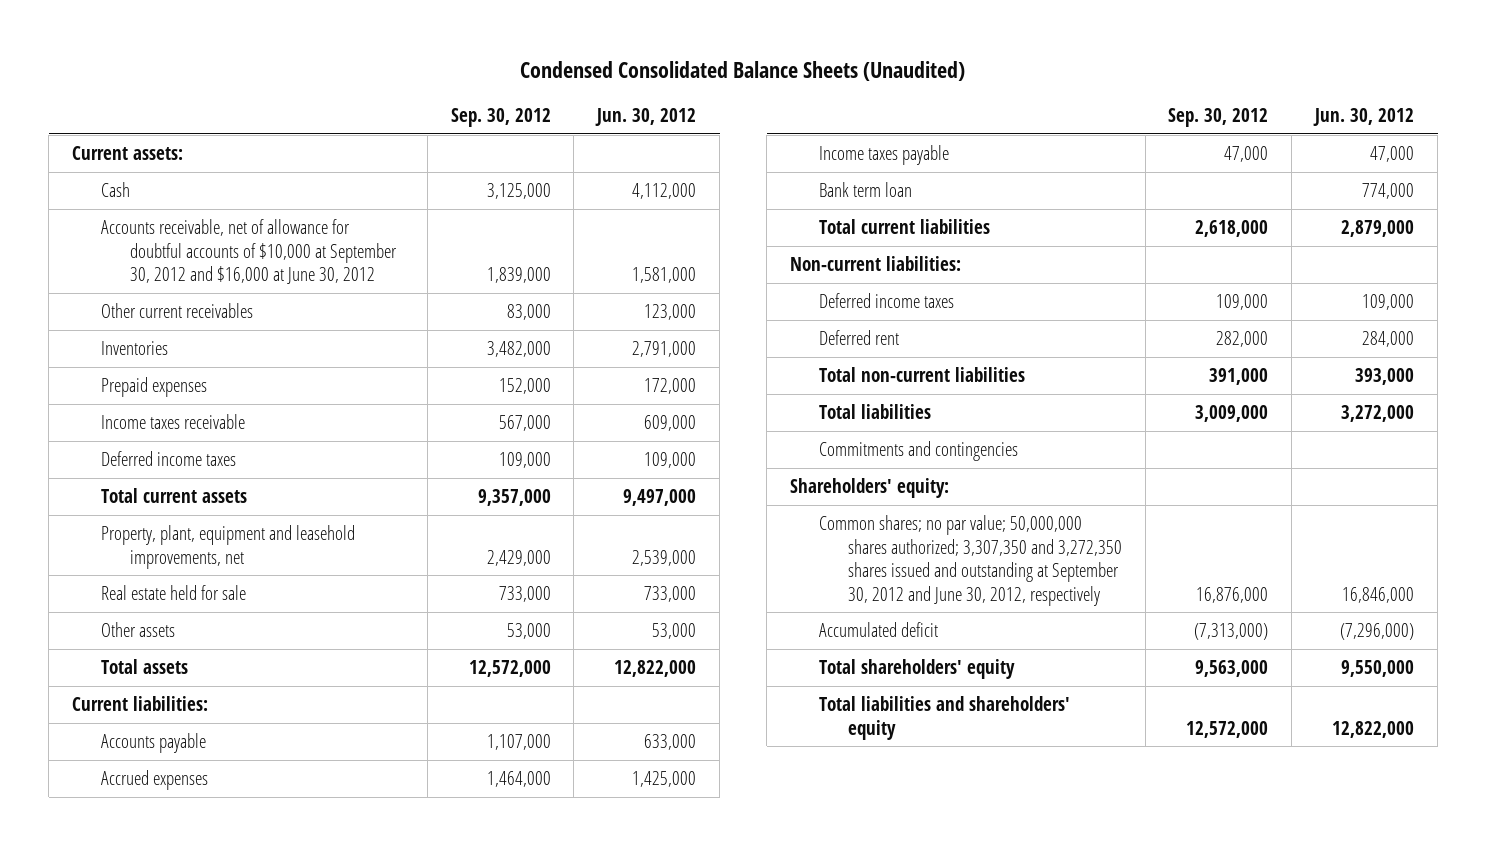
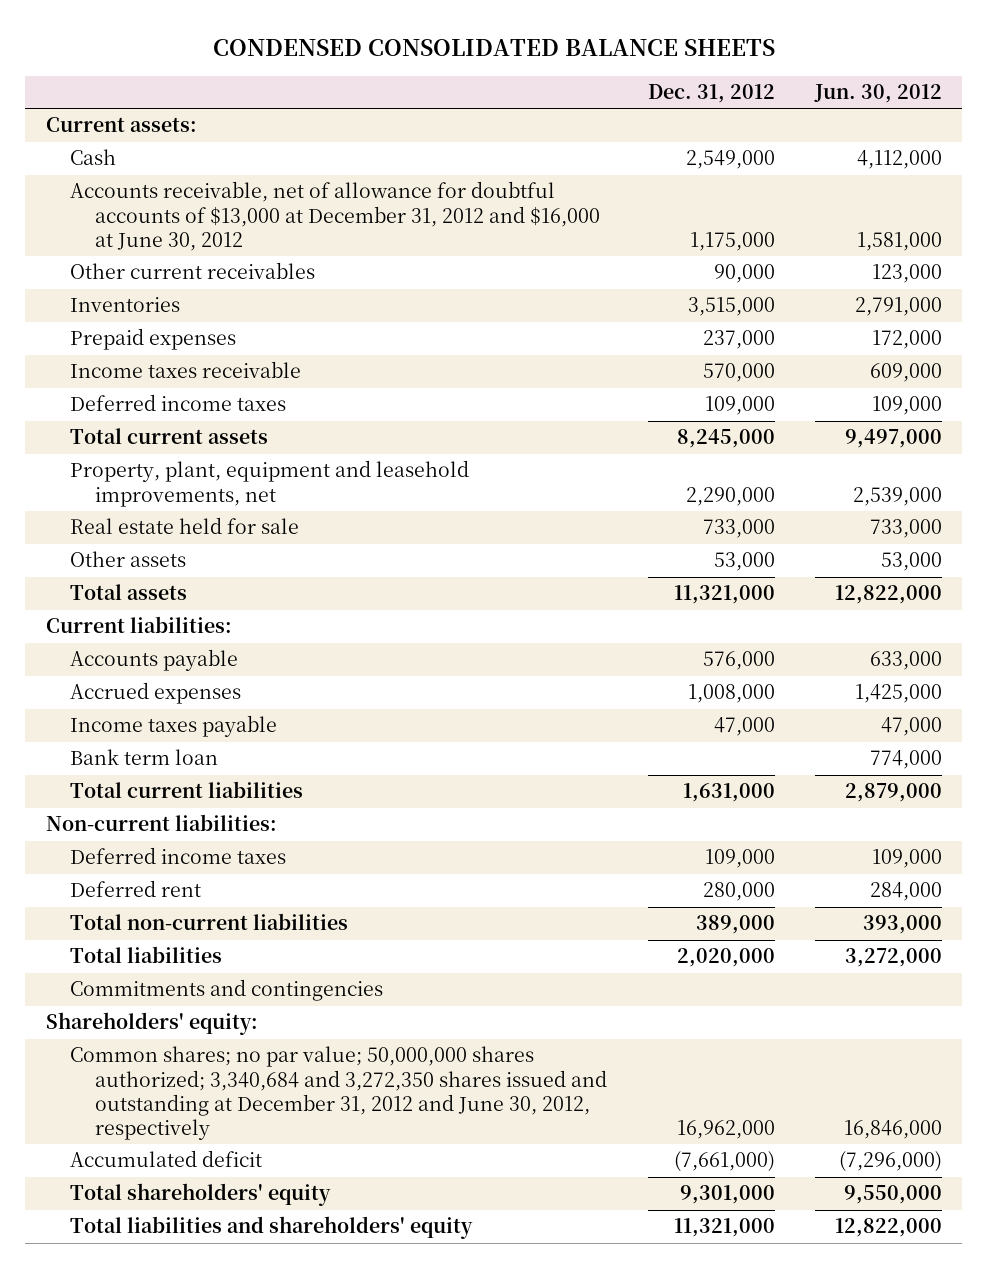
[520,61,966,82] Condensed Consolidated Balance Sheets (Unaudited) -> [212,39,775,57] CONDENSED CONSOLIDATED BALANCE SHEETS
[450,108,551,128] Sep. 30, 2012 -> none
none -> [647,84,775,104] Dec. 31, 2012
[101,219,397,285] Accounts receivable, net of allowance for doubtful accounts of $10,000 at September 30, 2012 and $16,000 at June 30, 2012 -> [70,181,601,252] Accounts receivable, net of allowance for doubtful accounts of $13,000 at December 31, 2012 and $16,000 at June 30, 2012
[818,515,1122,606] Common shares; no par value; 50,000,000 shares authorized; 3,307,350 and 3,272,350 shares issued and outstanding at September 30, 2012 and June 30, 2012, respectively -> [70,1046,608,1141] Common shares; no par value; 50,000,000 shares authorized; 3,340,684 and 3,272,350 shares issued and outstanding at December 31, 2012 and June 30, 2012, respectively

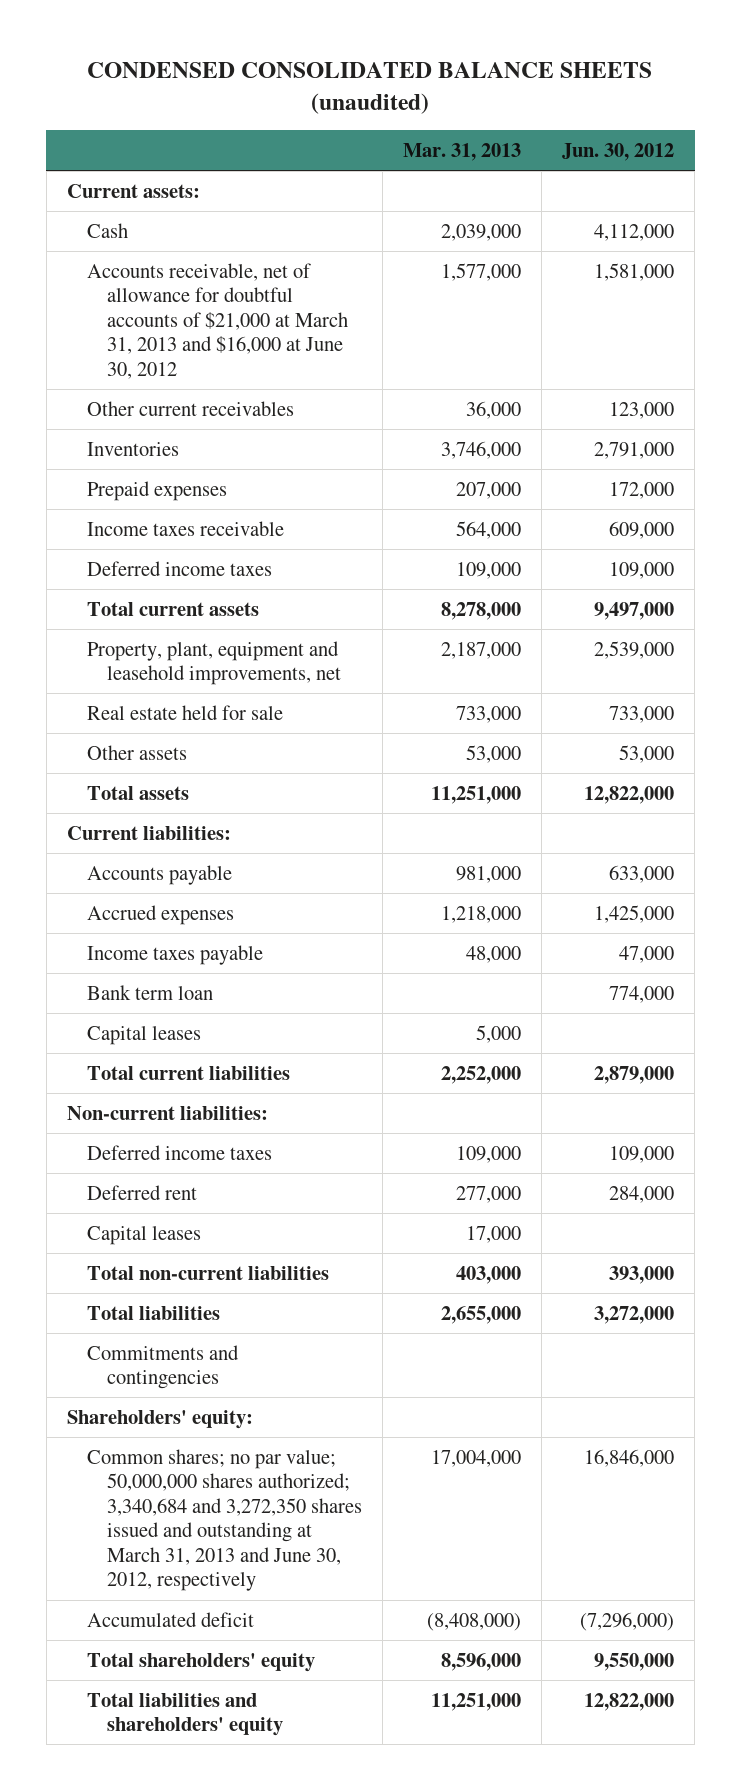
[212,39,775,57] CONDENSED CONSOLIDATED BALANCE SHEETS -> [87,62,653,114] CONDENSED CONSOLIDATED BALANCE SHEETS (unaudited)
[647,84,775,104] Dec. 31, 2012 -> none
none -> [402,142,521,161] Mar. 31, 2013
[70,181,601,252] Accounts receivable, net of allowance for doubtful accounts of $13,000 at December 31, 2012 and $16,000 at June 30, 2012 -> [86,262,348,379] Accounts receivable, net of allowance for doubtful accounts of $21,000 at March 31, 2013 and $16,000 at June 30, 2012
none -> [86,1025,201,1045] Capital leases
none -> [86,1225,201,1245] Capital leases
[70,1046,608,1141] Common shares; no par value; 50,000,000 shares authorized; 3,340,684 and 3,272,350 shares issued and outstanding at December 31, 2012 and June 30, 2012, respectively -> [86,1448,362,1592] Common shares; no par value; 50,000,000 shares authorized; 3,340,684 and 3,272,350 shares issued and outstanding at March 31, 2013 and June 30, 2012, respectively

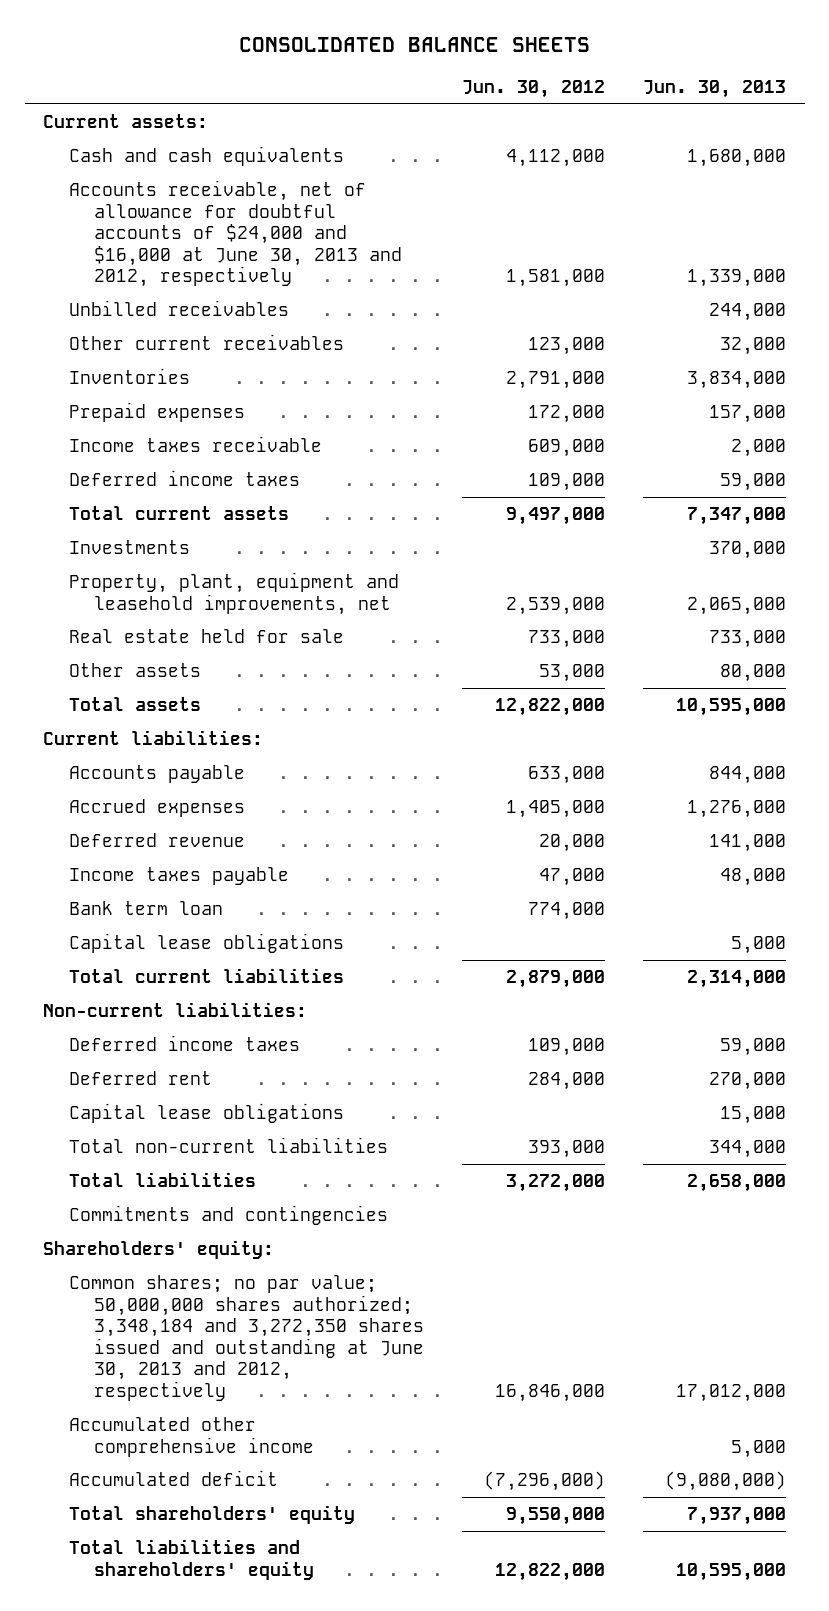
[87,62,653,114] CONDENSED CONSOLIDATED BALANCE SHEETS (unaudited) -> [238,37,590,53] CONSOLIDATED BALANCE SHEETS
[402,142,521,161] Mar. 31, 2013 -> none
none -> [642,79,786,98] Jun. 30, 2013
[86,222,128,238] Cash -> [68,146,344,167] Cash and cash equivalents
[86,262,348,379] Accounts receivable, net of allowance for doubtful accounts of $21,000 at March 31, 2013 and $16,000 at June 30, 2012 -> [68,180,403,288] Accounts receivable, net of allowance for doubtful accounts of $24,000 and $16,000 at June 30, 2013 and 2012, respectively
none -> [68,300,289,317] Unbilled receivables
none -> [68,540,190,555] Investments
[593,904,674,923] 1,425,000 -> [506,800,606,819] 1,405,000
none -> [68,833,245,848] Deferred revenue
[86,1025,201,1045] Capital leases -> [68,933,344,954] Capital lease obligations
[86,1225,201,1245] Capital leases -> [68,1103,344,1124] Capital lease obligations
[86,1448,362,1592] Common shares; no par value; 50,000,000 shares authorized; 3,340,684 and 3,272,350 shares issued and outstanding at March 31, 2013 and June 30, 2012, respectively -> [68,1275,425,1401] Common shares; no par value; 50,000,000 shares authorized; 3,348,184 and 3,272,350 shares issued and outstanding at June 30, 2013 and 2012, respectively
none -> [68,1417,315,1457] Accumulated other comprehensive income

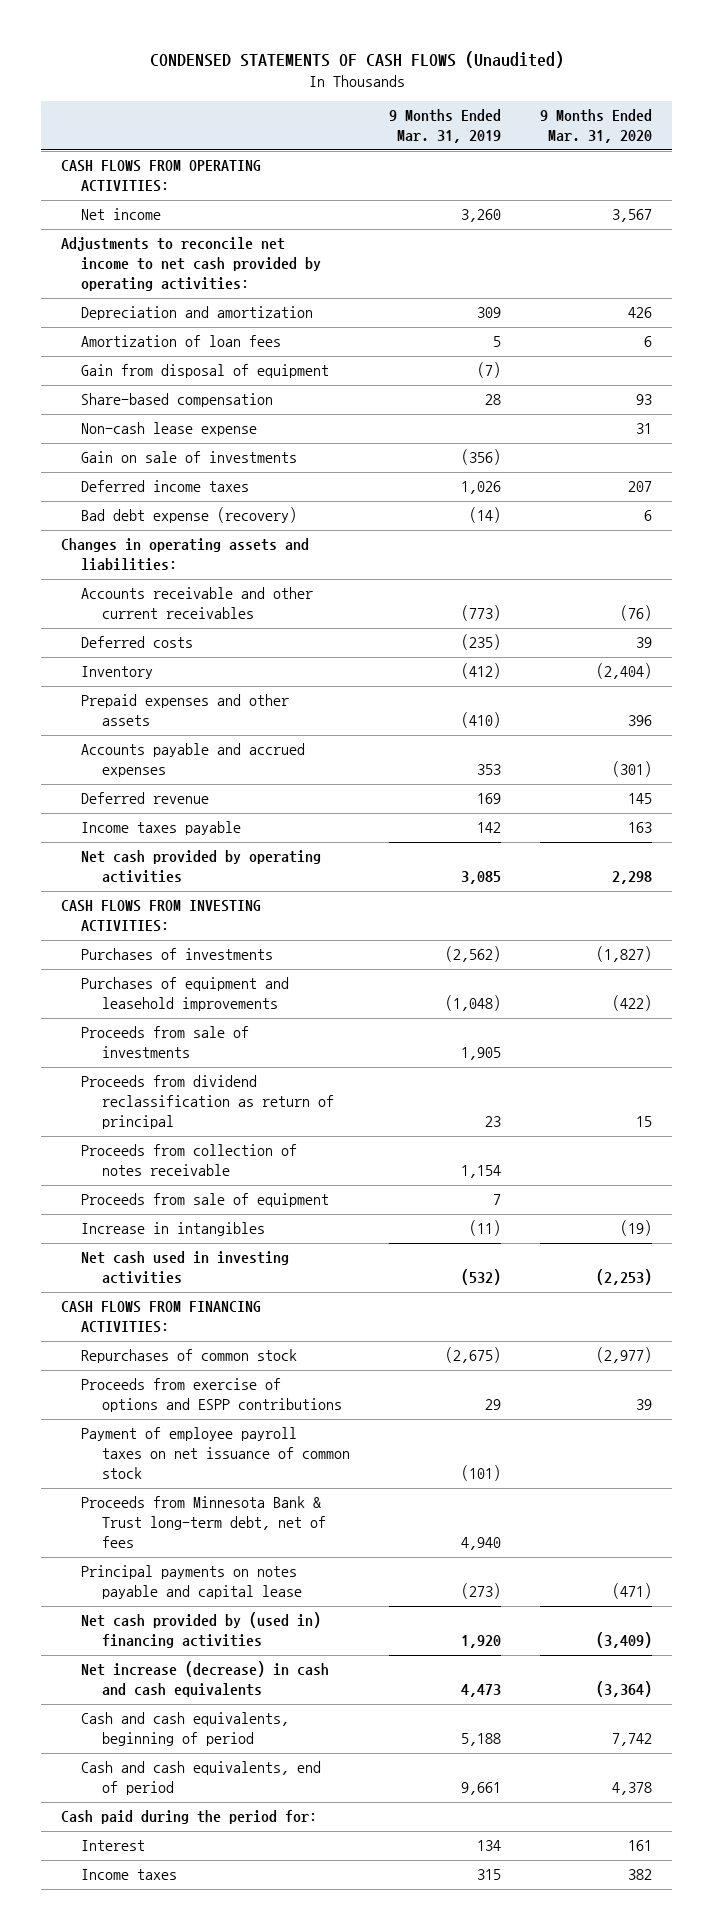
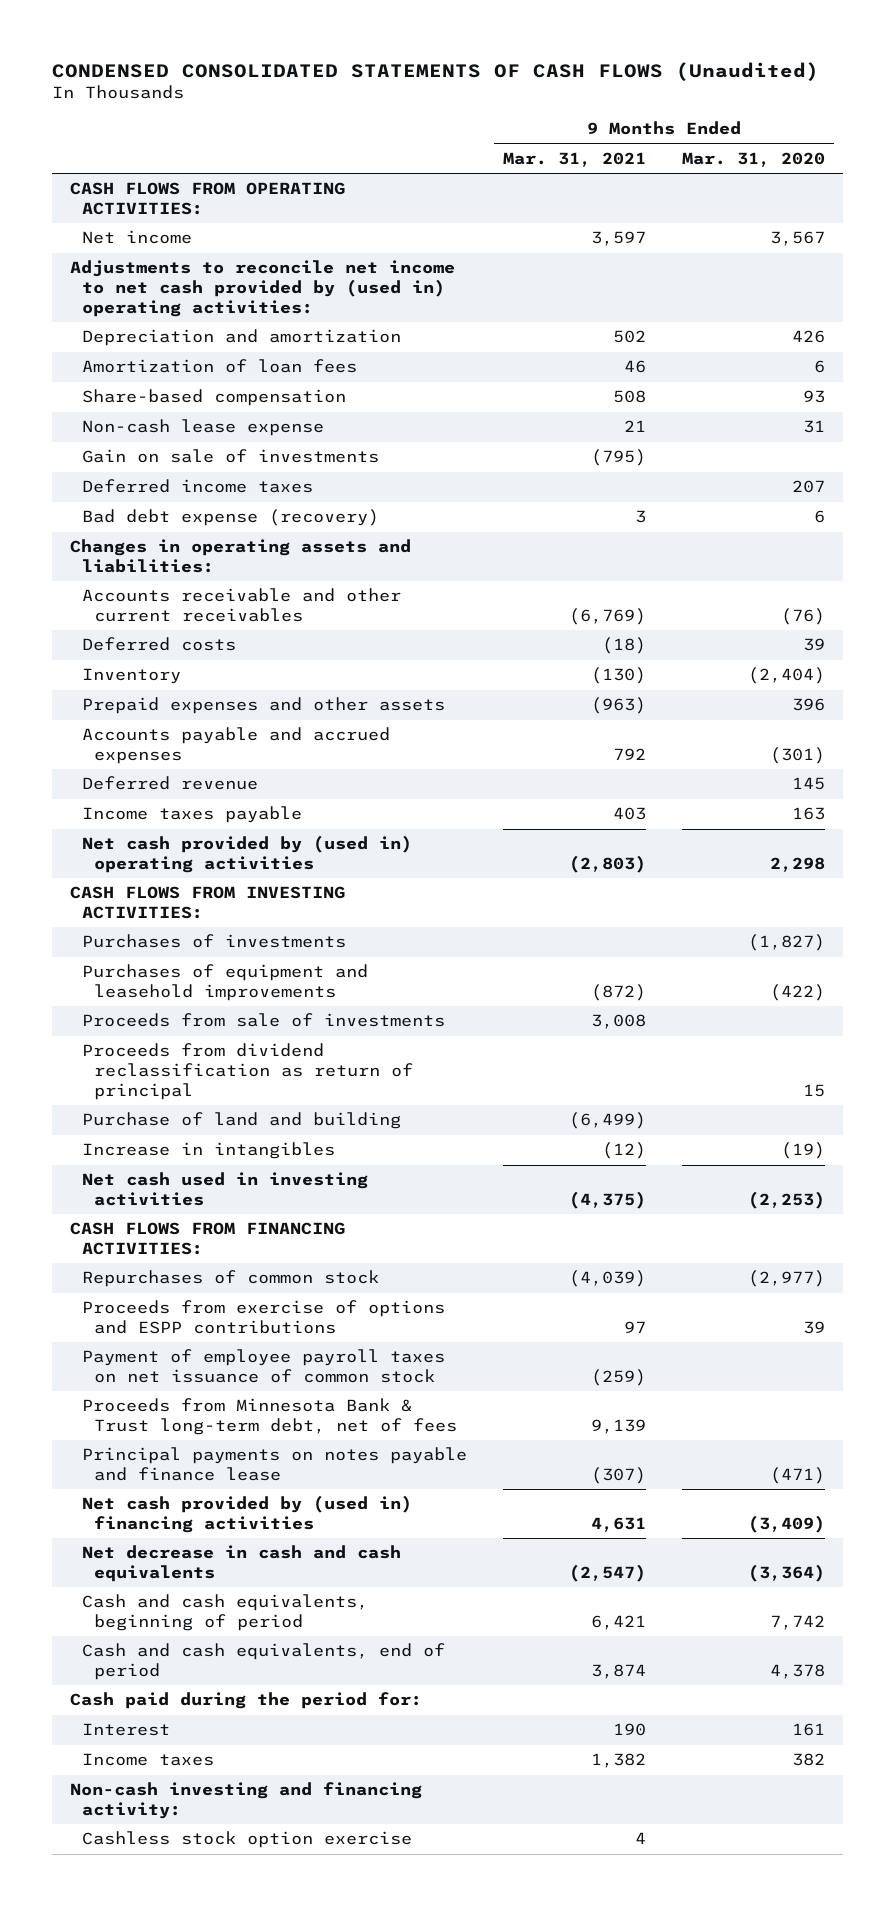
[149,51,564,69] CONDENSED STATEMENTS OF CASH FLOWS (Unaudited) -> [52,61,820,81] CONDENSED CONSOLIDATED STATEMENTS OF CASH FLOWS (Unaudited)
[389,109,502,144] 9 Months Ended Mar. 31, 2019 -> none
none -> [502,151,646,167] Mar. 31, 2021
[60,237,322,292] Adjustments to reconcile net income to net cash provided by operating activities: -> [70,260,456,317] Adjustments to reconcile net income to net cash provided by (used in) operating activities:
[81,364,330,379] Gain from disposal of equipment -> none
[81,850,322,884] Net cash provided by operating activities -> [82,835,413,874] Net cash provided by (used in) operating activities
[81,1144,298,1177] Proceeds from collection of notes receivable -> none
[81,1193,330,1208] Proceeds from sale of equipment -> none
none -> [82,1112,402,1130] Purchase of land and building
[81,1565,302,1600] Principal payments on notes payable and capital lease -> [82,1447,468,1482] Principal payments on notes payable and finance lease
[81,1661,330,1698] Net increase (decrease) in cash and cash equivalents -> [82,1545,402,1583] Net decrease in cash and cash equivalents
none -> [70,1782,423,1820] Non-cash investing and financing activity:
none -> [82,1831,413,1849] Cashless stock option exercise

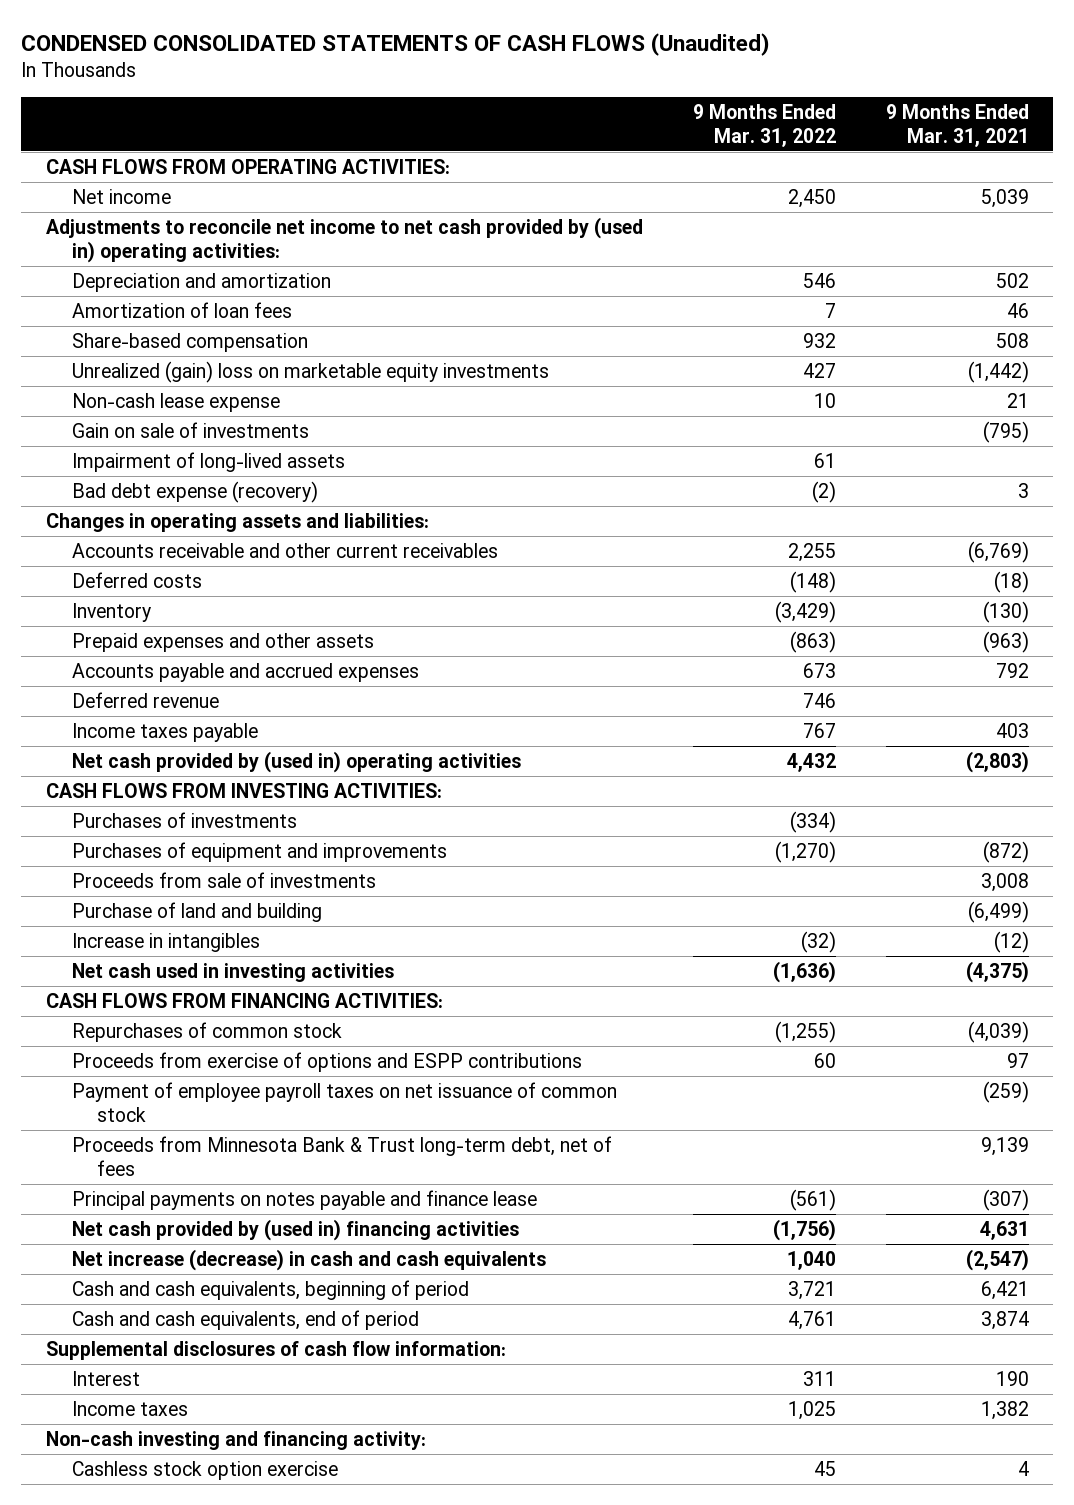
[681,151,825,167] Mar. 31, 2020 -> none
none -> [692,103,836,147] 9 Months Ended Mar. 31, 2022
[590,231,646,247] 3,597 -> [980,188,1029,208] 5,039
none -> [71,360,549,383] Unrealized (gain) loss on marketable equity investments
[82,479,314,494] Deferred income taxes -> none
none -> [71,451,345,472] Impairment of long-lived assets
[82,964,369,1002] Purchases of equipment and leasehold improvements -> [71,841,447,862] Purchases of equipment and improvements
[82,1043,414,1100] Proceeds from dividend reclassification as return of principal -> none
[82,1545,402,1583] Net decrease in cash and cash equivalents -> [71,1248,546,1271] Net increase (decrease) in cash and cash equivalents
[70,1692,423,1710] Cash paid during the period for: -> none
none -> [45,1340,506,1360] Supplemental disclosures of cash flow information:

